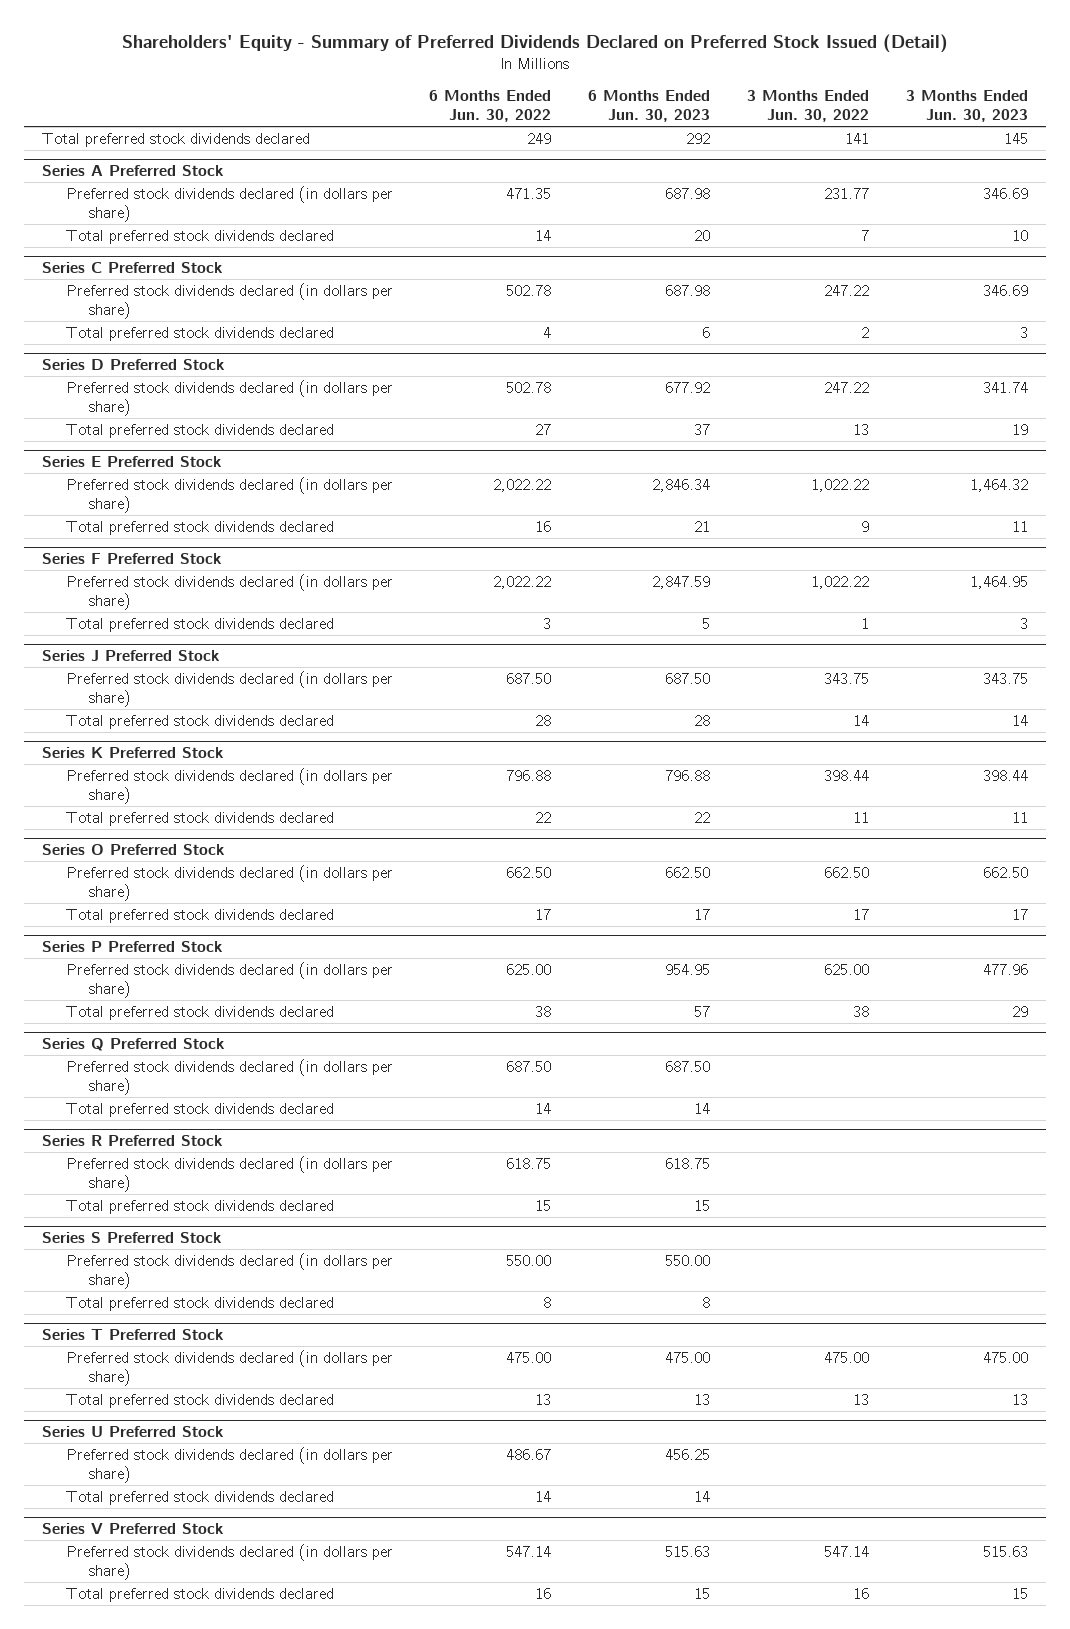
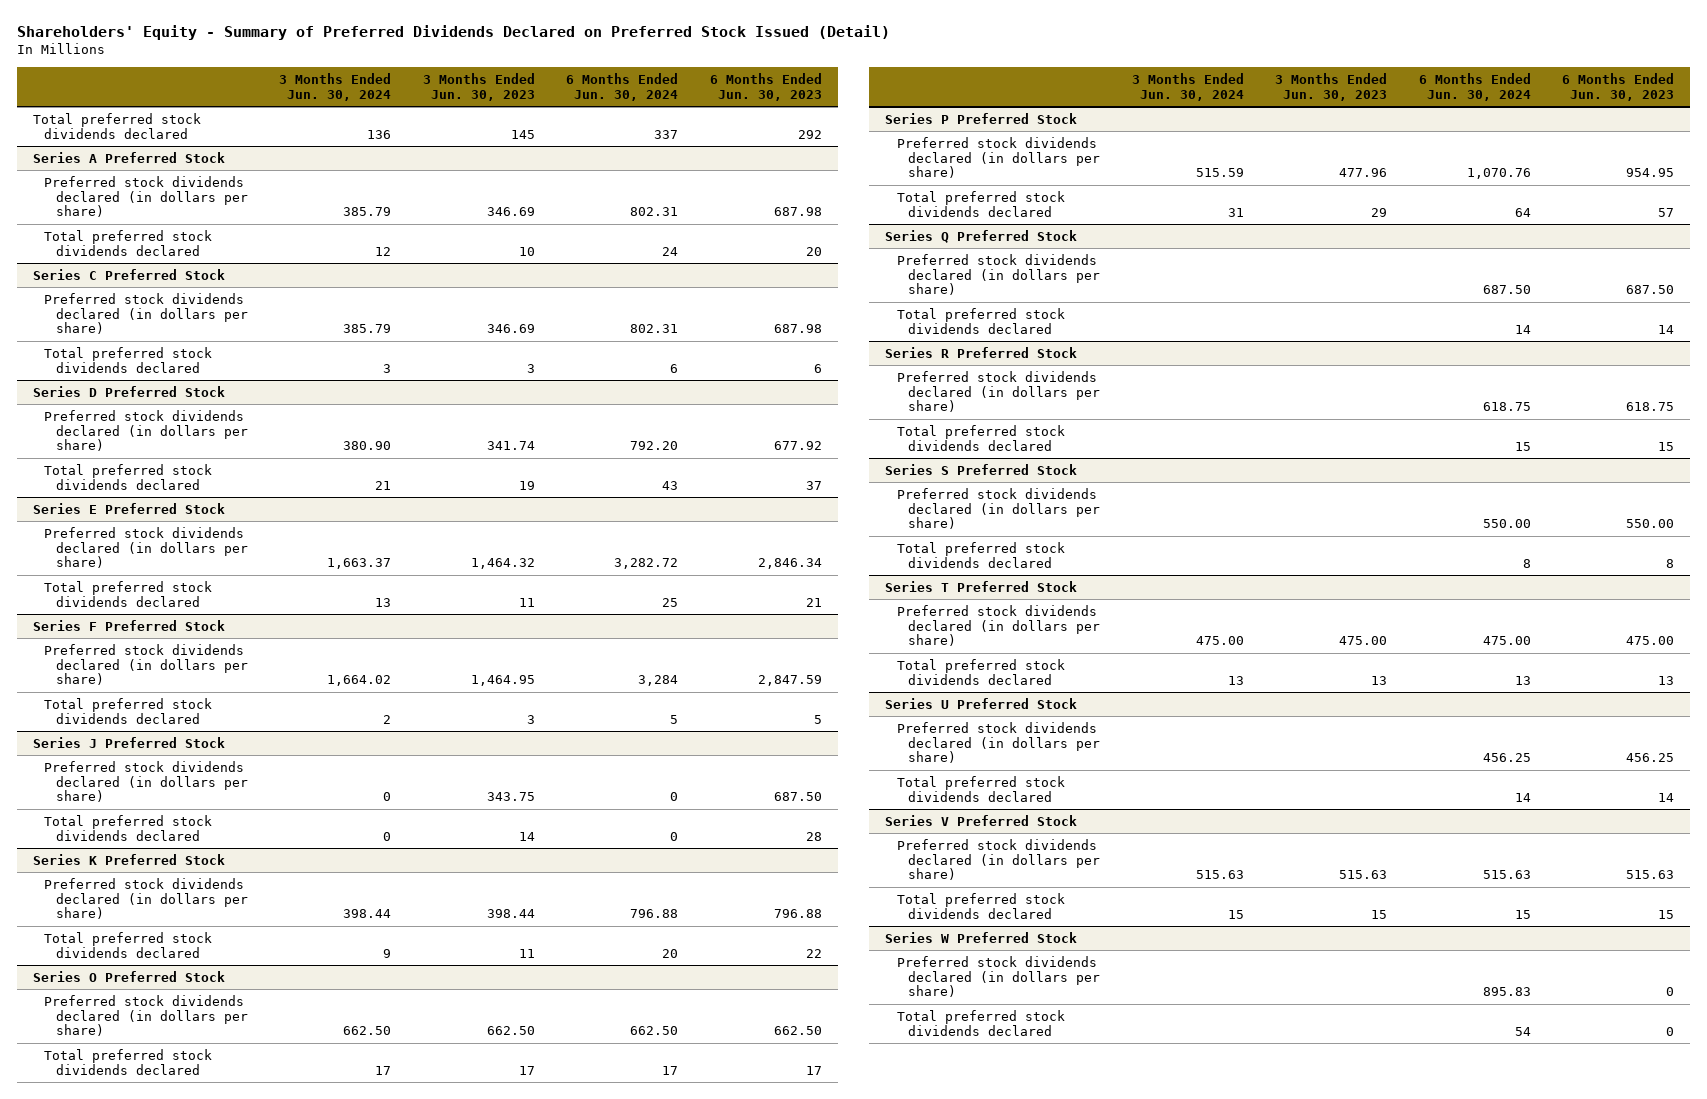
[429,90,552,123] 6 Months Ended Jun. 30, 2022 -> none
[747,90,870,123] 3 Months Ended Jun. 30, 2022 -> none
none -> [279,72,392,101] 3 Months Ended Jun. 30, 2024
none -> [566,72,679,101] 6 Months Ended Jun. 30, 2024
none -> [885,931,1078,943] Series W Preferred Stock
none -> [896,955,1101,998] Preferred stock dividends declared (in dollars per share)
none -> [896,1009,1065,1036] Total preferred stock dividends declared

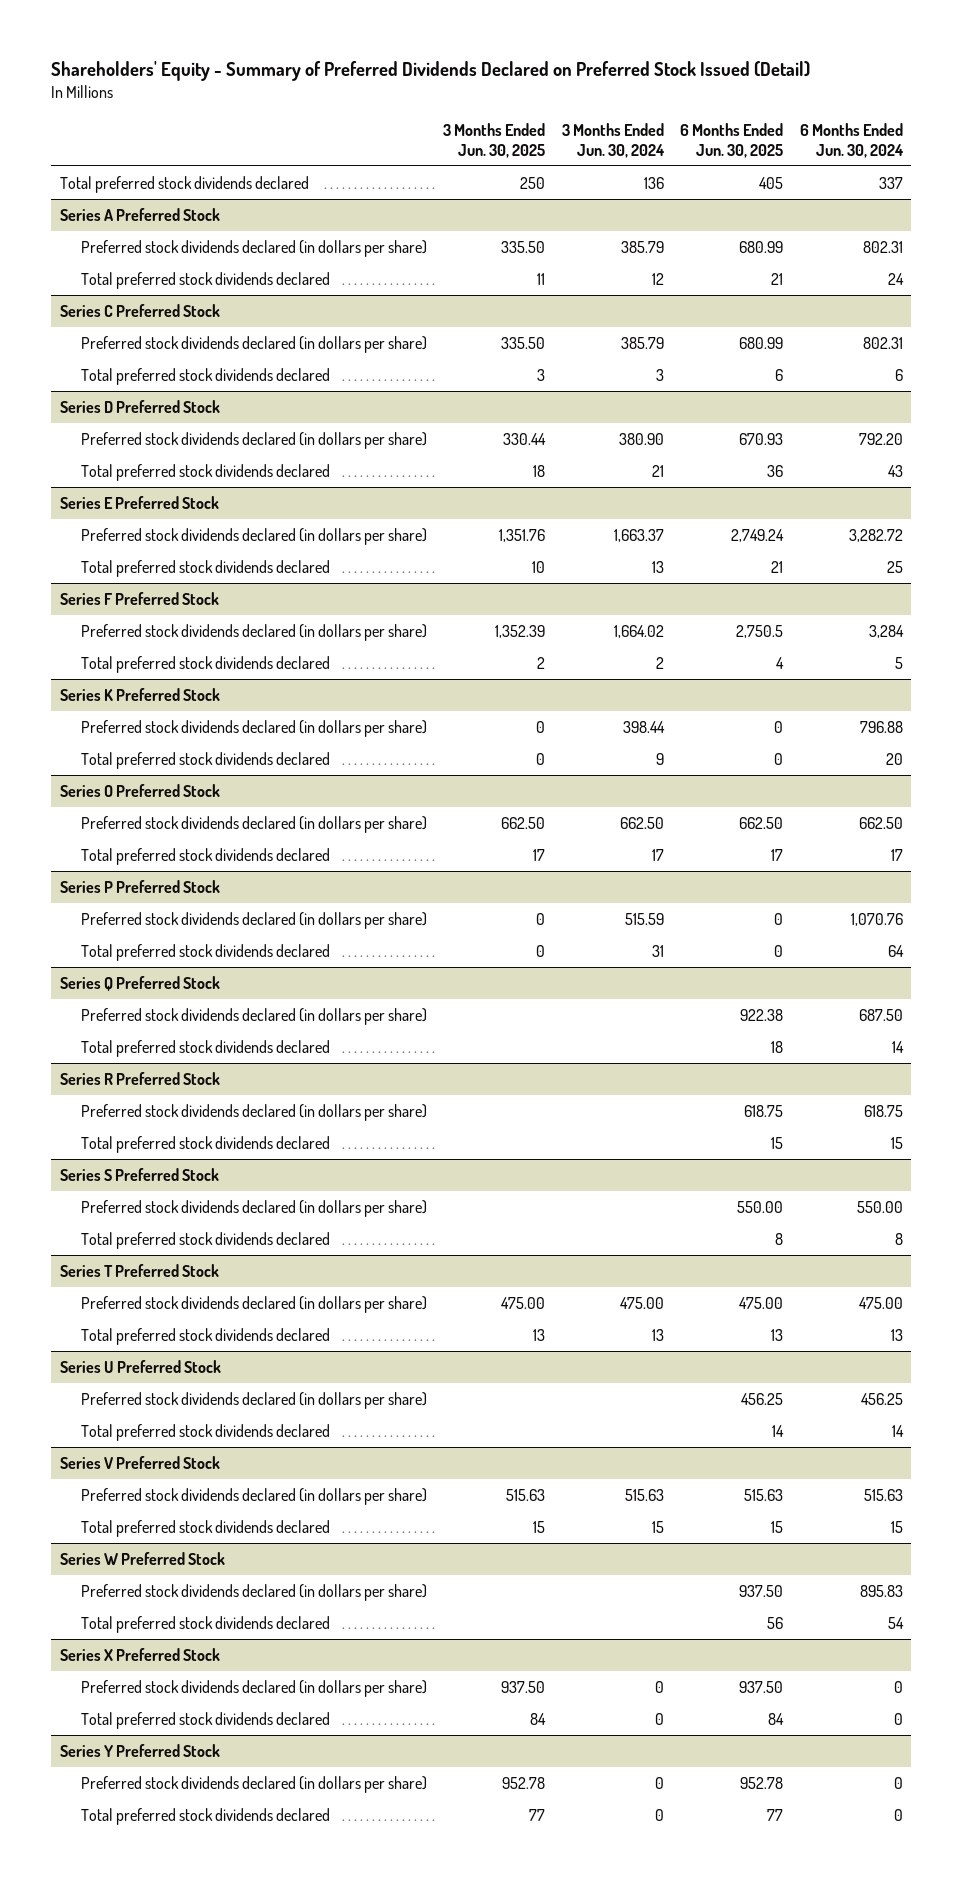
[422,72,535,101] 3 Months Ended Jun. 30, 2023 -> none
[709,72,822,101] 6 Months Ended Jun. 30, 2023 -> none
none -> [443,122,546,158] 3 Months Ended Jun. 30, 2025
none -> [680,122,784,158] 6 Months Ended Jun. 30, 2025
[32,736,225,748] Series J Preferred Stock -> none
[44,760,248,803] Preferred stock dividends declared (in dollars per share) -> none
[44,814,213,841] Total preferred stock dividends declared -> none
none -> [59,1647,220,1661] Series X Preferred Stock
none -> [80,1679,427,1697] Preferred stock dividends declared (in dollars per share)
none -> [80,1711,330,1729] Total preferred stock dividends declared
none -> [59,1743,220,1757] Series Y Preferred Stock
none -> [80,1775,427,1793] Preferred stock dividends declared (in dollars per share)
none -> [80,1807,330,1825] Total preferred stock dividends declared

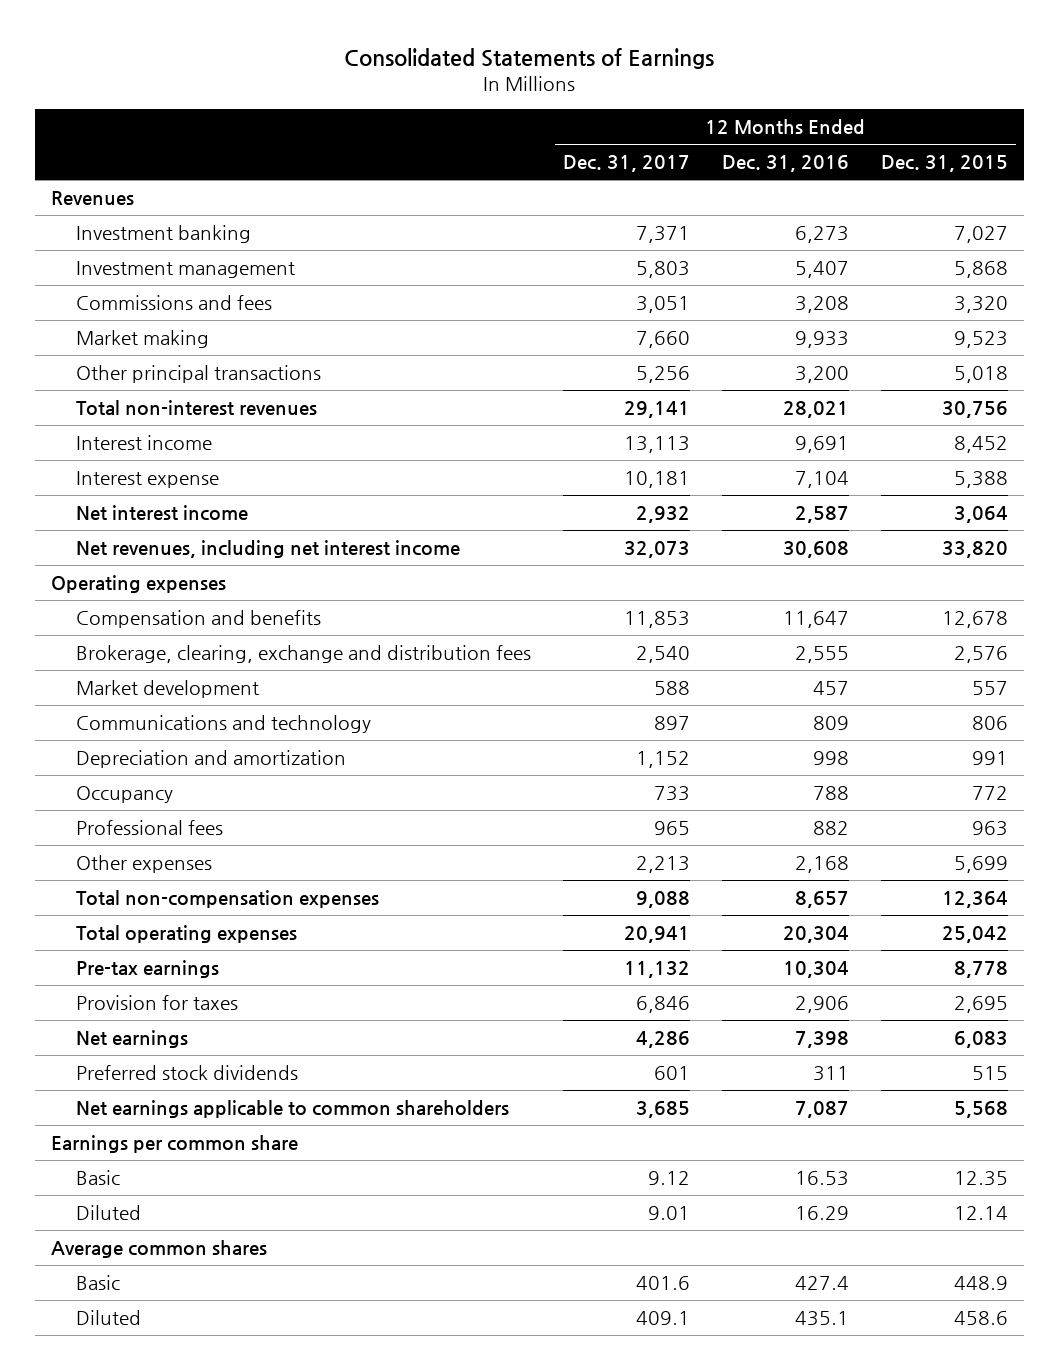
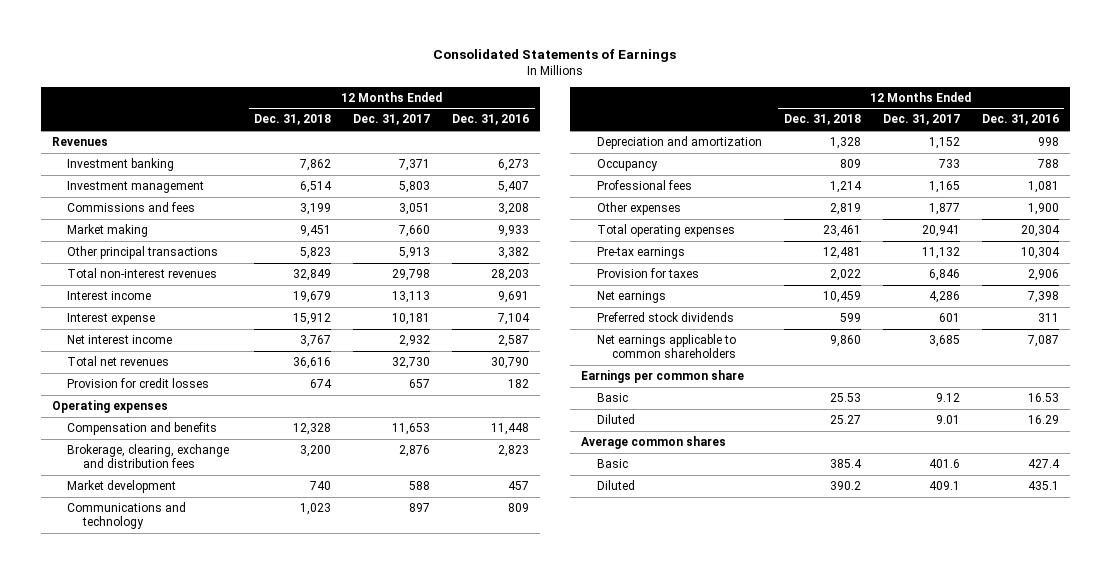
[880,155,1008,173] Dec. 31, 2015 -> none
none -> [254,114,332,126] Dec. 31, 2018
[635,366,690,384] 5,256 -> [399,247,431,260] 5,913
[794,366,849,384] 3,200 -> [498,247,530,260] 3,382
[623,401,690,419] 29,141 -> [392,269,431,282] 29,798
[782,401,849,419] 28,021 -> [491,269,530,282] 28,203
[75,540,460,559] Net revenues, including net interest income -> [67,356,170,367] Total net revenues
[623,541,690,559] 32,073 -> [392,357,431,370] 32,730
[782,541,849,559] 30,608 -> [491,357,530,370] 30,790
none -> [67,378,210,389] Provision for credit losses
[623,611,690,629] 11,853 -> [392,423,431,436] 11,653
[782,611,849,629] 11,647 -> [491,423,530,436] 11,448
[635,646,690,664] 2,540 -> [399,445,431,458] 2,876
[794,646,849,664] 2,555 -> [498,445,530,458] 2,823
[75,890,379,909] Total non-compensation expenses -> none
[653,821,690,836] 965 -> [928,181,960,194] 1,165
[812,821,849,836] 882 -> [1027,181,1059,194] 1,081
[635,856,690,874] 2,213 -> [928,203,960,216] 1,877
[794,856,849,874] 2,168 -> [1027,203,1059,216] 1,900

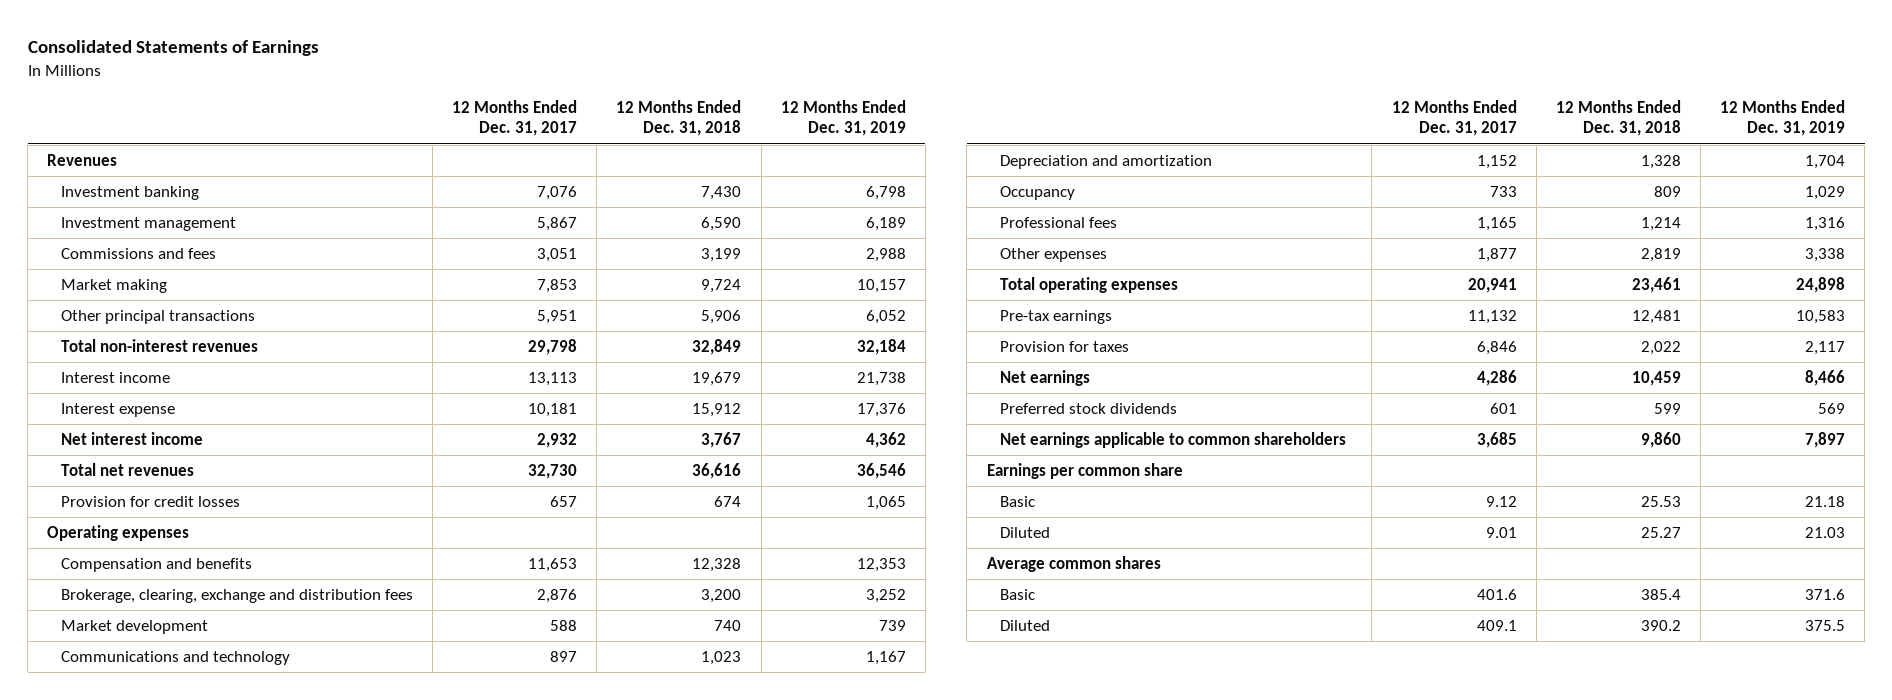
[452,114,530,126] Dec. 31, 2016 -> none
none -> [780,100,906,137] 12 Months Ended Dec. 31, 2019
[300,159,332,172] 7,862 -> [701,186,742,201] 7,430
[399,159,431,172] 7,371 -> [537,186,578,201] 7,076
[300,181,333,194] 6,514 -> [701,217,742,232] 6,590
[399,181,431,194] 5,803 -> [537,217,578,232] 5,867
[300,225,332,238] 9,451 -> [701,279,742,294] 9,724
[399,225,431,238] 7,660 -> [537,279,578,294] 7,853
[300,247,332,260] 5,823 -> [701,310,742,325] 5,906
[399,247,431,260] 5,913 -> [537,310,578,325] 5,951

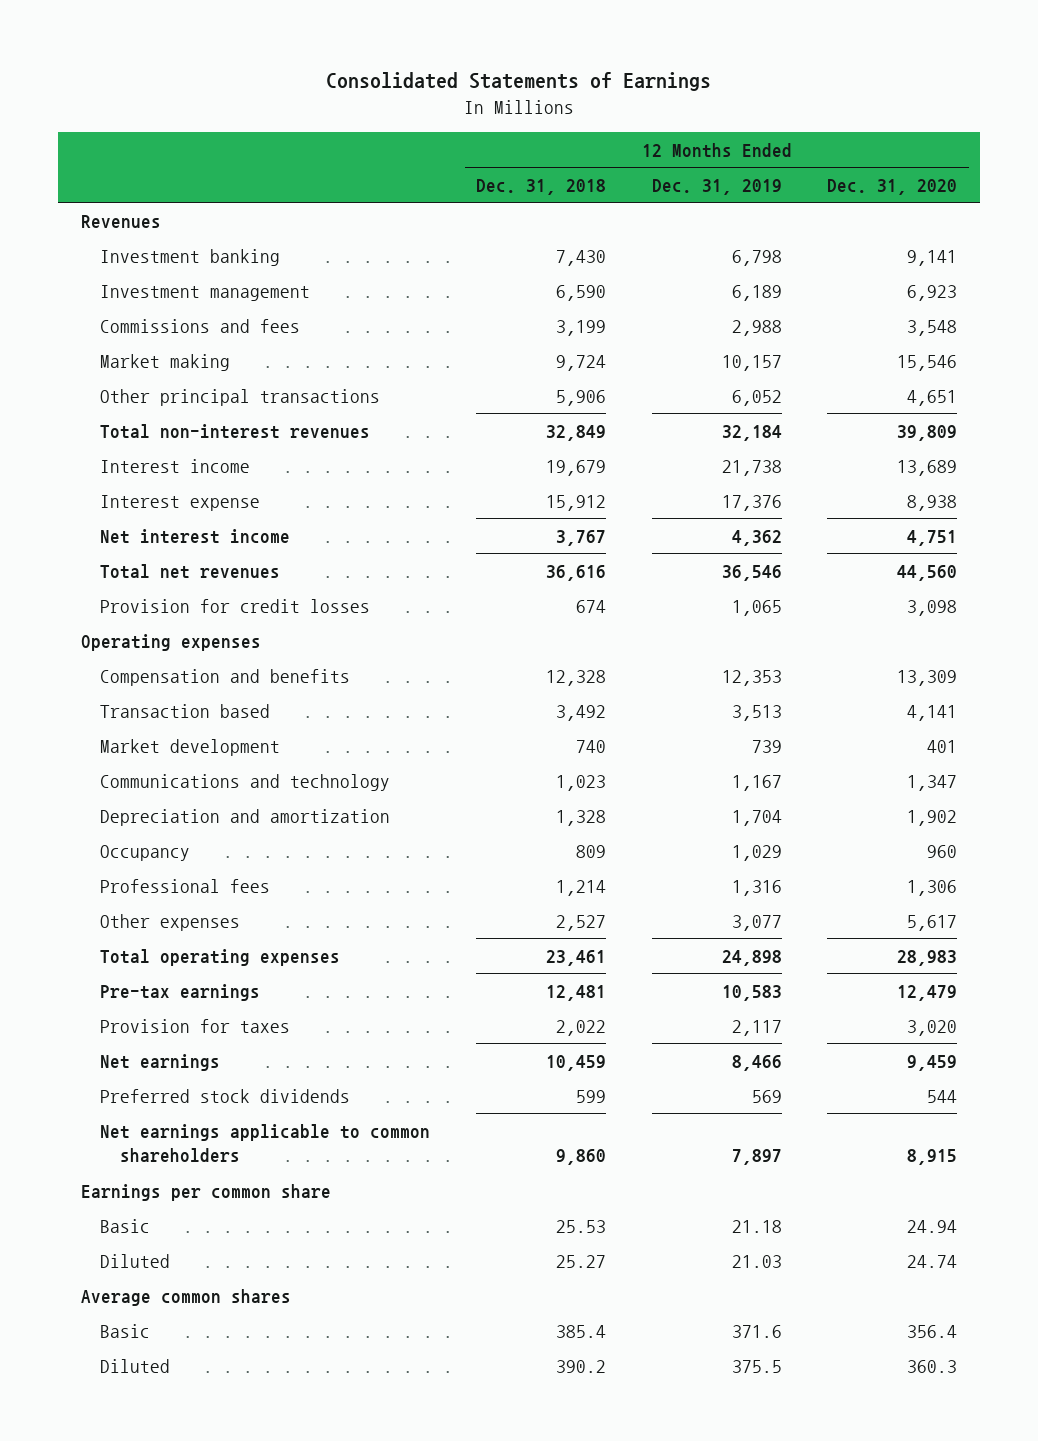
[452,100,578,137] 12 Months Ended Dec. 31, 2017 -> none
none -> [827,178,958,195] Dec. 31, 2020
[60,589,413,604] Brokerage, clearing, exchange and distribution fees -> none
none -> [100,703,271,718] Transaction based
[1640,248,1681,263] 2,819 -> [556,914,607,931] 2,527
[1805,248,1846,263] 3,338 -> [731,914,782,931] 3,077

